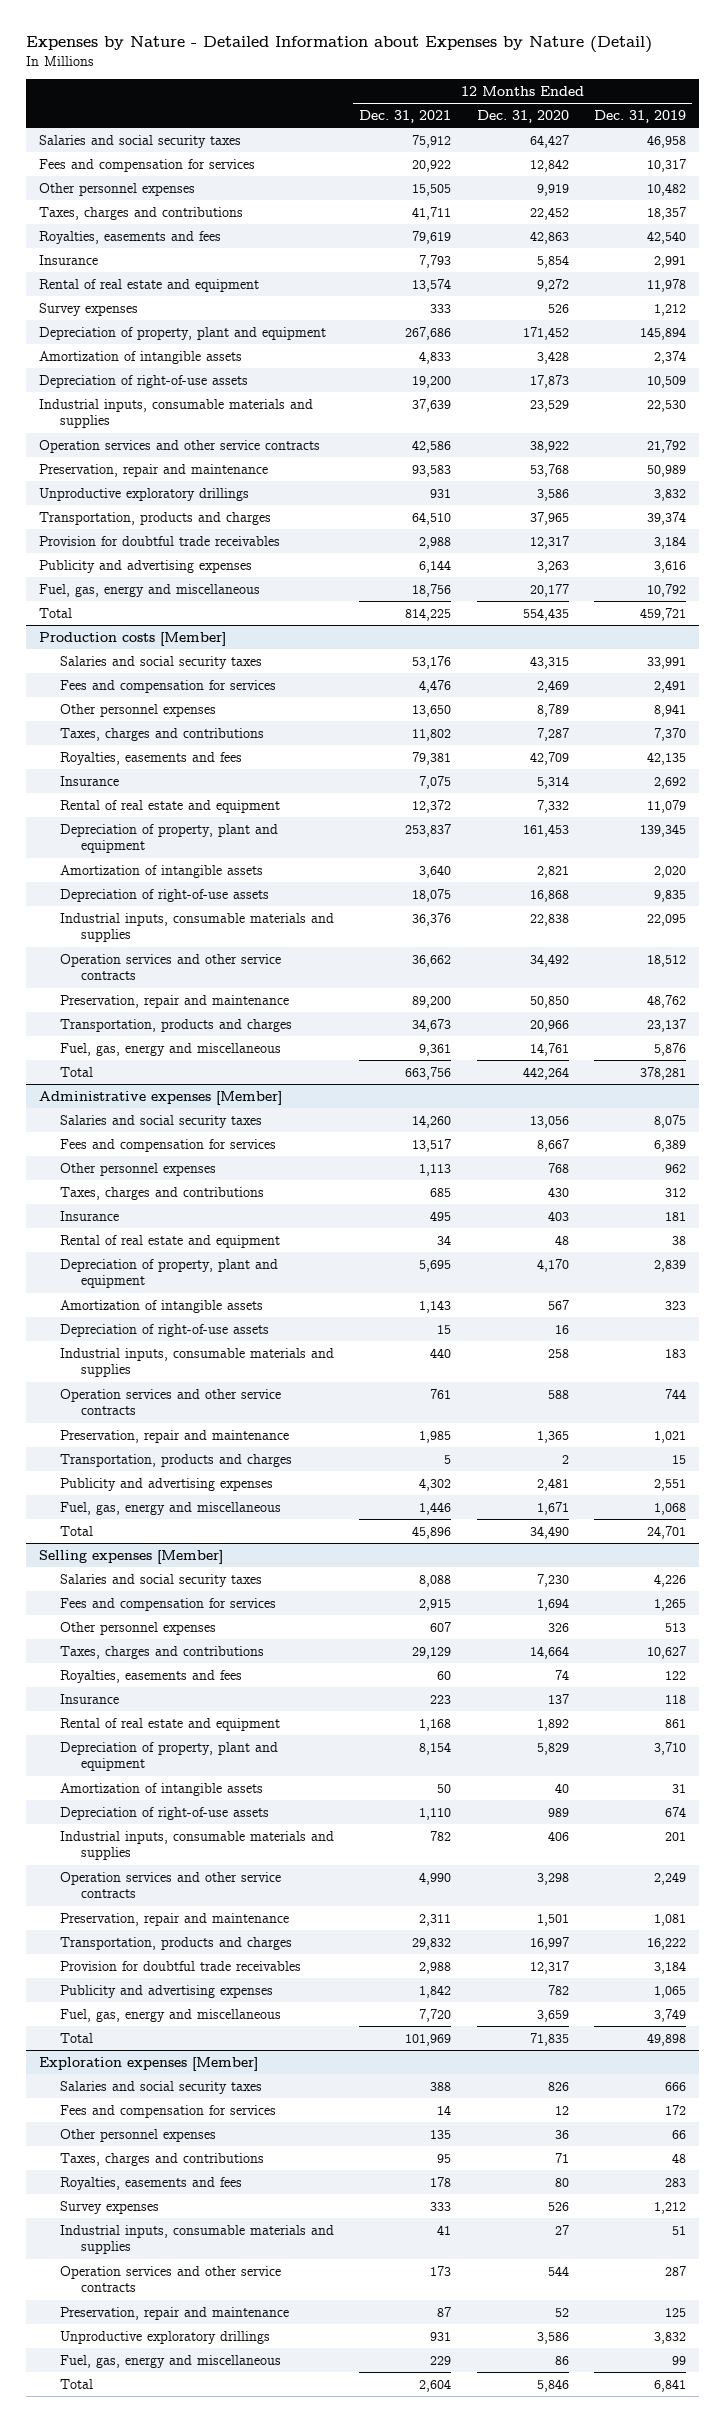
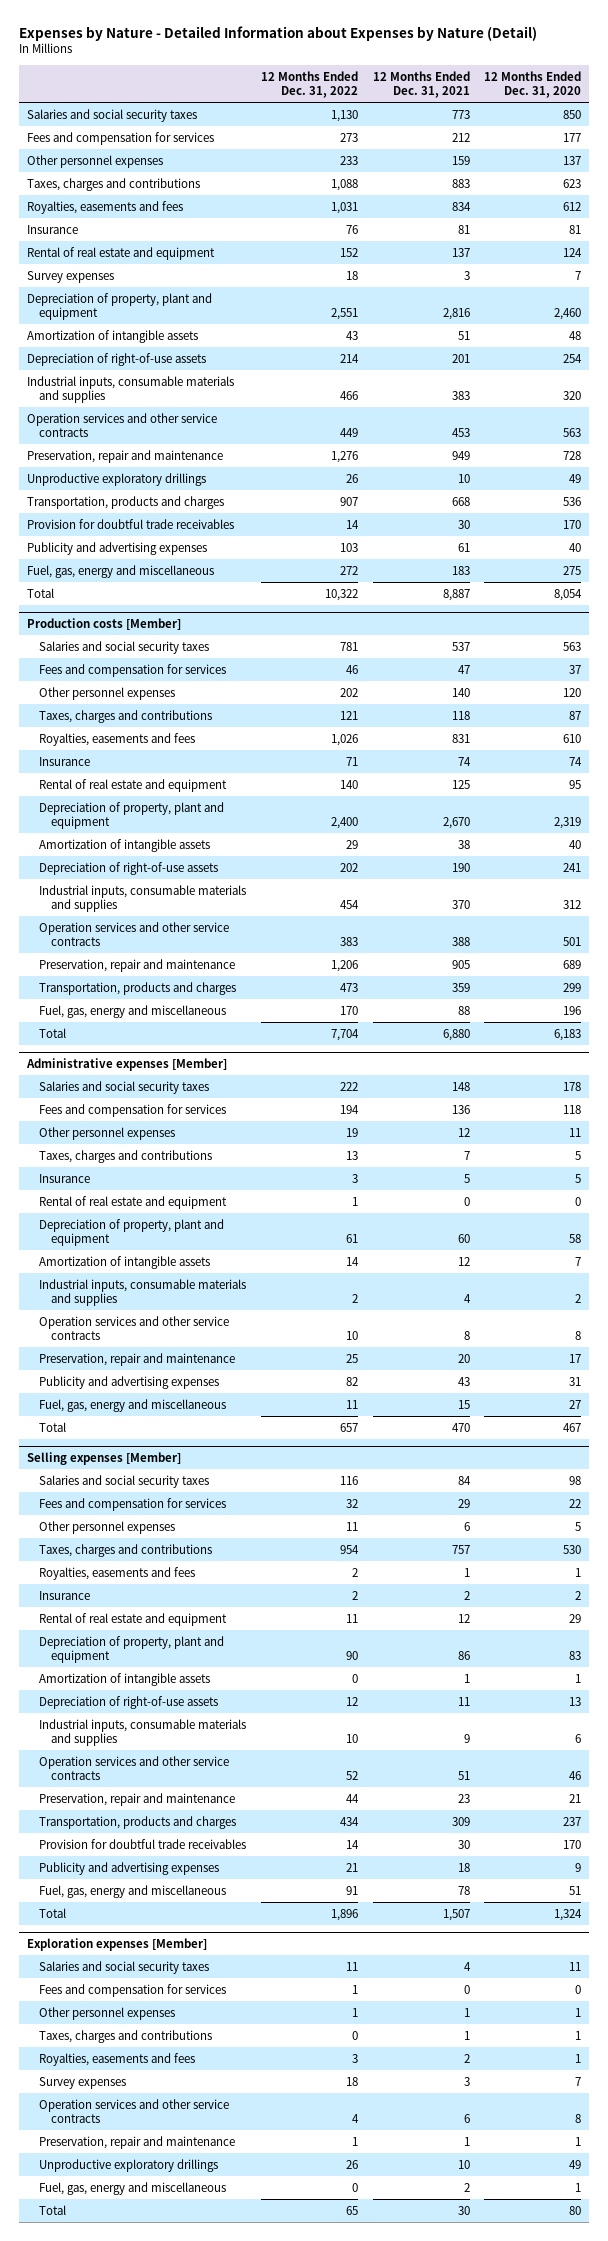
[594,109,687,123] Dec. 31, 2019 -> none
none -> [260,70,358,98] 12 Months Ended Dec. 31, 2022
[412,134,452,148] 75,912 -> [451,109,470,119] 773
[529,134,569,148] 64,427 -> [563,109,582,119] 850
[412,159,452,172] 20,922 -> [451,132,470,142] 212
[529,158,569,172] 12,842 -> [563,132,582,142] 177
[412,183,452,196] 15,505 -> [451,155,470,165] 159
[536,183,569,196] 9,919 -> [563,155,582,165] 137
[412,206,452,220] 41,711 -> [451,178,470,188] 883
[529,206,569,220] 22,452 -> [563,178,582,188] 623
[412,230,452,244] 79,619 -> [451,201,471,211] 834
[529,230,569,244] 42,863 -> [563,201,582,211] 612
[419,254,452,268] 7,793 -> [457,224,470,234] 81
[536,254,569,268] 5,854 -> [569,224,582,234] 81
[412,278,452,292] 13,574 -> [451,247,470,257] 137
[536,278,569,292] 9,272 -> [563,247,583,257] 124
[430,303,452,313] 333 -> [463,270,470,280] 3
[547,303,569,313] 526 -> [575,270,582,280] 7
[405,326,452,340] 267,686 -> [442,308,470,321] 2,816
[522,326,569,340] 171,452 -> [554,308,582,321] 2,460
[419,350,452,364] 4,833 -> [457,330,470,340] 51
[536,350,569,364] 3,428 -> [569,330,582,340] 48
[412,375,452,388] 19,200 -> [451,353,470,363] 201
[529,374,569,388] 17,873 -> [563,353,583,363] 254
[412,398,452,412] 37,639 -> [451,391,470,401] 383
[529,399,569,412] 23,529 -> [563,391,582,401] 320
[412,439,452,453] 42,586 -> [451,428,470,438] 453
[529,440,569,453] 38,922 -> [563,428,582,438] 563
[412,464,452,477] 93,583 -> [451,450,470,460] 949
[529,463,569,477] 53,768 -> [563,450,582,460] 728
[430,488,452,498] 931 -> [457,473,470,483] 10
[536,488,569,501] 3,586 -> [569,473,582,483] 49
[412,511,452,525] 64,510 -> [451,496,470,506] 668
[529,511,569,525] 37,965 -> [563,496,582,506] 536
[419,536,452,549] 2,988 -> [457,519,470,529] 30
[529,535,569,549] 12,317 -> [563,519,582,529] 170
[419,559,452,573] 6,144 -> [457,542,470,552] 61
[536,560,569,573] 3,263 -> [569,542,582,552] 40
[412,583,452,597] 18,756 -> [451,565,470,575] 183
[529,583,569,597] 20,177 -> [563,565,582,575] 275
[405,607,452,621] 814,225 -> [442,588,470,601] 8,887
[522,607,569,621] 554,435 -> [554,588,583,601] 8,054
[412,655,452,669] 53,176 -> [451,641,470,651] 537
[529,655,569,669] 43,315 -> [563,641,582,651] 563
[419,679,452,693] 4,476 -> [457,664,470,674] 47
[536,679,569,693] 2,469 -> [569,664,582,674] 37
[412,704,452,717] 13,650 -> [451,687,470,697] 140
[536,703,569,717] 8,789 -> [563,687,582,697] 120
[412,728,452,741] 11,802 -> [451,710,470,720] 118
[536,727,569,741] 7,287 -> [569,710,582,720] 87
[412,751,452,765] 79,381 -> [451,733,470,743] 831
[529,751,569,765] 42,709 -> [563,733,582,743] 610
[419,775,452,789] 7,075 -> [457,756,471,766] 74
[536,775,569,789] 5,314 -> [569,756,583,766] 74
[412,799,452,813] 12,372 -> [451,779,470,789] 125
[536,799,569,813] 7,332 -> [569,779,582,789] 95
[405,823,452,837] 253,837 -> [442,817,470,830] 2,670
[522,823,569,837] 161,453 -> [554,817,582,830] 2,319
[419,864,452,878] 3,640 -> [457,839,470,849] 38
[536,865,569,878] 2,821 -> [569,839,582,849] 40
[412,888,452,902] 18,075 -> [451,862,470,872] 190
[529,889,569,902] 16,868 -> [563,862,582,872] 241
[412,912,452,926] 36,376 -> [451,900,470,910] 370
[529,913,569,926] 22,838 -> [563,900,582,910] 312
[412,954,452,967] 36,662 -> [451,937,470,947] 388
[529,953,569,967] 34,492 -> [563,937,582,947] 501
[412,995,452,1008] 89,200 -> [451,959,470,969] 905
[529,995,569,1008] 50,850 -> [563,959,582,969] 689
[412,1018,452,1032] 34,673 -> [451,982,470,992] 359
[529,1019,569,1032] 20,966 -> [563,982,582,992] 299
[419,1043,452,1056] 9,361 -> [457,1005,470,1015] 88
[529,1042,569,1056] 14,761 -> [563,1005,582,1015] 196
[405,1066,452,1080] 663,756 -> [442,1028,470,1041] 6,880
[522,1066,569,1080] 442,264 -> [554,1028,582,1041] 6,183
[60,1323,270,1337] Depreciation of right-of-use assets -> none
[60,1453,293,1467] Transportation, products and charges -> none
[412,1114,452,1128] 14,260 -> [451,1081,470,1091] 148
[529,1115,569,1128] 13,056 -> [563,1081,582,1091] 178
[412,1138,452,1152] 13,517 -> [451,1104,470,1114] 136
[536,1138,569,1152] 8,667 -> [563,1104,582,1114] 118
[419,1163,452,1176] 1,113 -> [457,1127,470,1137] 12
[547,1162,569,1173] 768 -> [569,1127,582,1137] 11
[430,1187,452,1197] 685 -> [463,1150,470,1160] 7
[547,1186,569,1197] 430 -> [575,1150,582,1160] 5
[430,1210,452,1221] 495 -> [463,1173,470,1183] 5
[547,1210,569,1221] 403 -> [575,1173,582,1183] 5
[437,1234,452,1245] 34 -> [463,1196,470,1206] 0
[554,1234,569,1245] 48 -> [575,1196,582,1206] 0
[419,1259,452,1272] 5,695 -> [457,1234,470,1244] 60
[536,1258,569,1272] 4,170 -> [569,1234,582,1244] 58
[419,1299,452,1313] 1,143 -> [457,1256,470,1266] 12
[547,1299,569,1310] 567 -> [575,1256,582,1266] 7
[430,1347,452,1358] 440 -> [463,1294,471,1304] 4
[547,1348,569,1358] 258 -> [575,1294,582,1304] 2
[430,1388,452,1399] 761 -> [463,1331,470,1341] 8
[547,1389,569,1399] 588 -> [575,1331,582,1341] 8
[419,1430,452,1443] 1,985 -> [457,1353,470,1363] 20
[536,1430,569,1443] 1,365 -> [569,1353,582,1363] 17
[419,1477,452,1491] 4,302 -> [457,1376,470,1386] 43
[536,1477,569,1491] 2,481 -> [569,1376,582,1386] 31
[419,1501,452,1515] 1,446 -> [457,1399,470,1409] 15
[536,1501,569,1515] 1,671 -> [569,1399,582,1409] 27
[412,1525,452,1539] 45,896 -> [451,1422,470,1432] 470
[529,1525,569,1539] 34,490 -> [563,1422,582,1432] 467
[419,1574,452,1587] 8,088 -> [457,1475,471,1485] 84
[536,1573,569,1587] 7,230 -> [569,1475,582,1485] 98
[419,1598,452,1611] 2,915 -> [457,1498,470,1508] 29
[536,1597,569,1611] 1,694 -> [569,1498,582,1508] 22
[430,1621,452,1632] 607 -> [463,1521,470,1531] 6
[547,1622,569,1632] 326 -> [575,1521,582,1531] 5
[412,1646,452,1659] 29,129 -> [451,1544,470,1554] 757
[529,1645,569,1659] 14,664 -> [563,1544,582,1554] 530
[437,1670,452,1680] 60 -> [463,1567,470,1577] 1
[554,1669,569,1680] 74 -> [575,1567,582,1577] 1
[430,1694,452,1704] 223 -> [463,1590,470,1600] 2
[547,1693,569,1704] 137 -> [575,1590,582,1600] 2
[419,1718,452,1731] 1,168 -> [457,1613,470,1623] 12
[536,1718,569,1731] 1,892 -> [569,1613,582,1623] 29
[419,1741,452,1755] 8,154 -> [457,1651,470,1661] 86
[536,1742,569,1755] 5,829 -> [569,1651,582,1661] 83
[437,1783,452,1793] 50 -> [463,1673,470,1683] 1
[554,1782,569,1793] 40 -> [575,1673,582,1683] 1
[419,1807,452,1820] 1,110 -> [457,1696,470,1706] 11
[547,1807,569,1817] 989 -> [569,1696,582,1706] 13
[430,1830,452,1841] 782 -> [463,1734,470,1744] 9
[547,1830,569,1841] 406 -> [575,1734,582,1744] 6
[419,1871,452,1885] 4,990 -> [457,1771,470,1781] 51
[536,1872,569,1885] 3,298 -> [569,1771,582,1781] 46
[419,1913,452,1926] 2,311 -> [457,1793,470,1803] 23
[536,1913,569,1926] 1,501 -> [569,1793,582,1803] 21
[412,1937,452,1950] 29,832 -> [451,1816,470,1826] 309
[529,1936,569,1950] 16,997 -> [563,1816,582,1826] 237
[419,1961,452,1974] 2,988 -> [457,1839,470,1849] 30
[529,1960,569,1974] 12,317 -> [563,1839,582,1849] 170
[419,1984,452,1998] 1,842 -> [457,1862,470,1872] 18
[547,1984,569,1995] 782 -> [575,1862,582,1872] 9
[419,2008,452,2022] 7,720 -> [457,1885,470,1895] 78
[536,2009,569,2022] 3,659 -> [569,1885,582,1895] 51
[405,2033,452,2046] 101,969 -> [442,1908,470,1921] 1,507
[529,2032,569,2046] 71,835 -> [554,1908,583,1921] 1,324
[60,2224,335,2255] Industrial inputs, consumable materials and supplies -> none
[430,2081,452,2091] 388 -> [463,1961,471,1971] 4
[547,2081,569,2091] 826 -> [569,1961,582,1971] 11
[437,2104,452,2115] 14 -> [463,1984,470,1994] 0
[554,2105,569,2115] 12 -> [575,1984,582,1994] 0
[430,2129,452,2139] 135 -> [463,2007,470,2017] 1
[554,2129,569,2139] 36 -> [575,2007,582,2017] 1
[437,2153,452,2163] 95 -> [463,2030,470,2040] 1
[554,2152,569,2163] 71 -> [575,2030,582,2040] 1
[430,2176,452,2187] 178 -> [463,2053,470,2063] 2
[554,2177,569,2187] 80 -> [575,2053,582,2063] 1
[430,2201,452,2211] 333 -> [463,2076,470,2086] 3
[547,2201,569,2211] 526 -> [575,2076,582,2086] 7
[430,2265,452,2276] 173 -> [463,2114,470,2124] 6
[547,2265,569,2276] 544 -> [575,2114,582,2124] 8
[437,2306,452,2317] 87 -> [463,2136,470,2146] 1
[554,2307,569,2317] 52 -> [575,2136,582,2146] 1
[430,2331,452,2341] 931 -> [457,2159,470,2169] 10
[536,2331,569,2344] 3,586 -> [569,2159,582,2169] 49
[430,2355,452,2365] 229 -> [463,2182,470,2192] 2
[554,2355,569,2365] 86 -> [575,2182,582,2192] 1
[419,2378,452,2392] 2,604 -> [457,2205,470,2215] 30
[536,2378,569,2392] 5,846 -> [569,2205,582,2215] 80

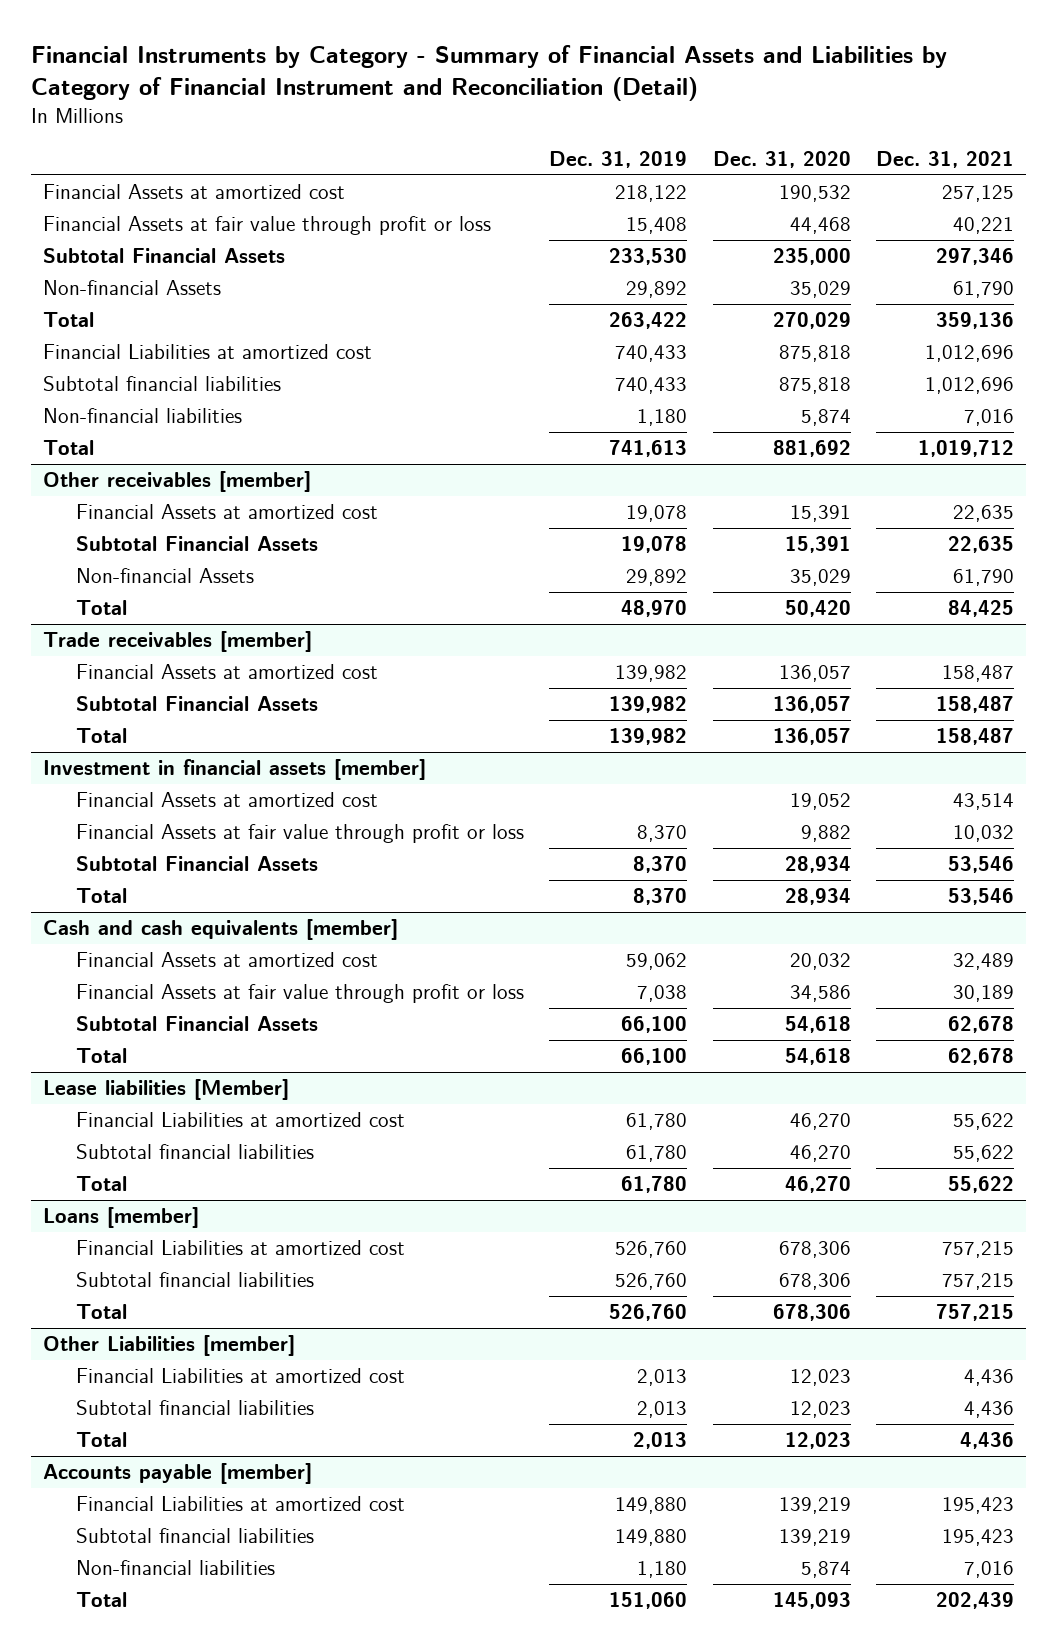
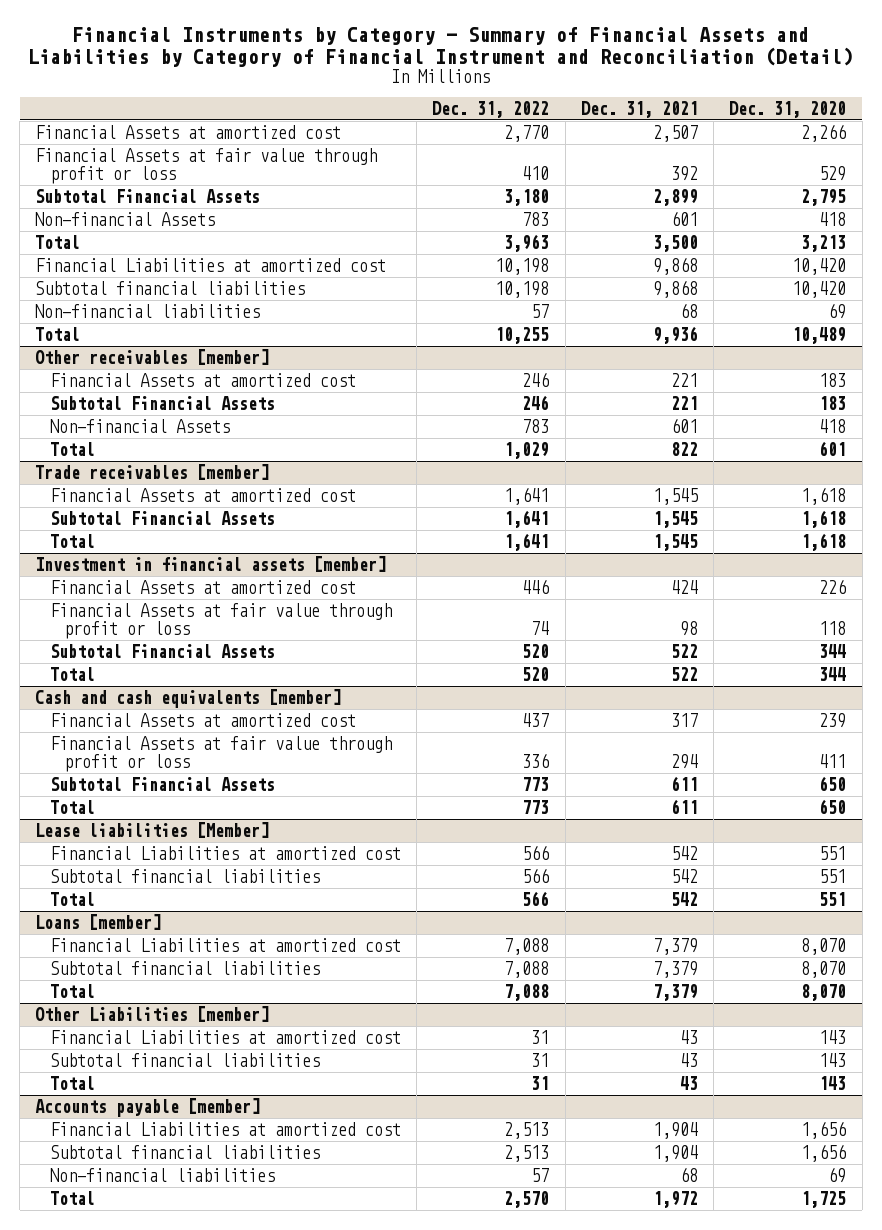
[549,151,688,169] Dec. 31, 2019 -> none
none -> [432,100,550,118] Dec. 31, 2022
[778,185,851,203] 190,532 -> [801,123,847,142] 2,266
[941,185,1014,203] 257,125 -> [652,124,698,142] 2,507
[789,217,851,235] 44,468 -> [819,166,847,182] 529
[952,217,1014,235] 40,221 -> [670,166,698,182] 392
[772,248,851,266] 235,000 -> [801,188,847,206] 2,795
[935,248,1014,266] 297,346 -> [652,188,698,206] 2,899
[789,281,851,299] 35,029 -> [819,211,847,226] 418
[952,281,1014,299] 61,790 -> [670,210,698,226] 601
[772,312,851,330] 270,029 -> [801,234,847,252] 3,213
[935,312,1014,330] 359,136 -> [652,234,698,252] 3,500
[778,345,851,363] 875,818 -> [792,257,847,275] 10,420
[924,345,1014,363] 1,012,696 -> [652,256,698,275] 9,868
[778,377,851,395] 875,818 -> [792,280,847,298] 10,420
[924,377,1014,395] 1,012,696 -> [652,279,698,298] 9,868
[800,409,851,427] 5,874 -> [828,302,847,319] 69
[963,409,1014,427] 7,016 -> [679,302,698,318] 68
[772,440,851,458] 881,692 -> [792,326,847,344] 10,489
[917,440,1014,458] 1,019,712 -> [652,325,698,344] 9,936
[789,505,851,523] 15,391 -> [819,372,847,387] 183
[952,505,1014,523] 22,635 -> [670,372,698,387] 221
[784,536,851,554] 15,391 -> [819,395,847,410] 183
[947,536,1014,554] 22,635 -> [670,395,698,410] 221
[789,569,851,587] 35,029 -> [819,418,847,433] 418
[952,569,1014,587] 61,790 -> [670,417,698,433] 601
[784,600,851,618] 50,420 -> [819,440,847,456] 601
[947,600,1014,618] 84,425 -> [670,441,698,456] 822
[778,665,851,683] 136,057 -> [801,486,847,505] 1,618
[941,665,1014,683] 158,487 -> [652,487,698,505] 1,545
[772,696,851,714] 136,057 -> [801,509,847,528] 1,618
[935,696,1014,714] 158,487 -> [652,510,698,528] 1,545
[772,728,851,746] 136,057 -> [801,532,847,551] 1,618
[935,728,1014,746] 158,487 -> [652,533,698,551] 1,545
[789,793,851,811] 19,052 -> [819,578,847,594] 226
[952,793,1014,811] 43,514 -> [670,579,698,594] 424
[800,825,851,843] 9,882 -> [819,621,847,636] 118
[952,825,1014,843] 10,032 -> [679,621,698,637] 98
[784,856,851,874] 28,934 -> [819,643,847,658] 344
[947,856,1014,874] 53,546 -> [670,643,698,658] 522
[784,888,851,906] 28,934 -> [819,666,847,681] 344
[947,888,1014,906] 53,546 -> [670,666,698,681] 522
[789,953,851,971] 20,032 -> [819,712,847,728] 239
[952,953,1014,971] 32,489 -> [670,712,698,727] 317
[789,985,851,1003] 34,586 -> [819,754,847,769] 411
[952,985,1014,1003] 30,189 -> [670,754,698,770] 294
[784,1016,851,1034] 54,618 -> [819,775,847,791] 650
[947,1016,1014,1034] 62,678 -> [670,775,698,791] 611
[784,1048,851,1066] 54,618 -> [819,798,847,814] 650
[947,1048,1014,1066] 62,678 -> [670,798,698,814] 611
[789,1113,851,1131] 46,270 -> [819,845,847,860] 551
[952,1113,1014,1131] 55,622 -> [670,845,698,860] 542
[789,1145,851,1163] 46,270 -> [819,868,847,883] 551
[952,1145,1014,1163] 55,622 -> [670,868,698,883] 542
[784,1176,851,1194] 46,270 -> [819,891,847,906] 551
[947,1176,1014,1194] 55,622 -> [670,891,698,906] 542
[778,1241,851,1259] 678,306 -> [801,937,847,955] 8,070
[941,1241,1014,1259] 757,215 -> [652,937,698,955] 7,379
[778,1273,851,1291] 678,306 -> [801,960,847,978] 8,070
[941,1273,1014,1291] 757,215 -> [652,960,698,978] 7,379
[772,1304,851,1322] 678,306 -> [801,983,847,1001] 8,070
[935,1304,1014,1322] 757,215 -> [652,983,698,1001] 7,379
[789,1369,851,1387] 12,023 -> [819,1029,847,1044] 143
[963,1369,1014,1387] 4,436 -> [679,1029,698,1044] 43
[789,1401,851,1419] 12,023 -> [819,1052,847,1067] 143
[963,1401,1014,1419] 4,436 -> [679,1052,698,1067] 43
[784,1432,851,1450] 12,023 -> [819,1075,847,1090] 143
[959,1432,1014,1450] 4,436 -> [679,1075,698,1090] 43
[778,1497,851,1515] 139,219 -> [801,1120,847,1139] 1,656
[941,1497,1014,1515] 195,423 -> [652,1121,698,1139] 1,904
[778,1529,851,1547] 139,219 -> [801,1143,847,1162] 1,656
[941,1529,1014,1547] 195,423 -> [652,1144,698,1162] 1,904
[800,1561,851,1579] 5,874 -> [828,1166,847,1183] 69
[963,1561,1014,1579] 7,016 -> [679,1166,698,1182] 68
[772,1592,851,1610] 145,093 -> [801,1190,847,1208] 1,725
[935,1592,1014,1610] 202,439 -> [652,1190,698,1208] 1,972

